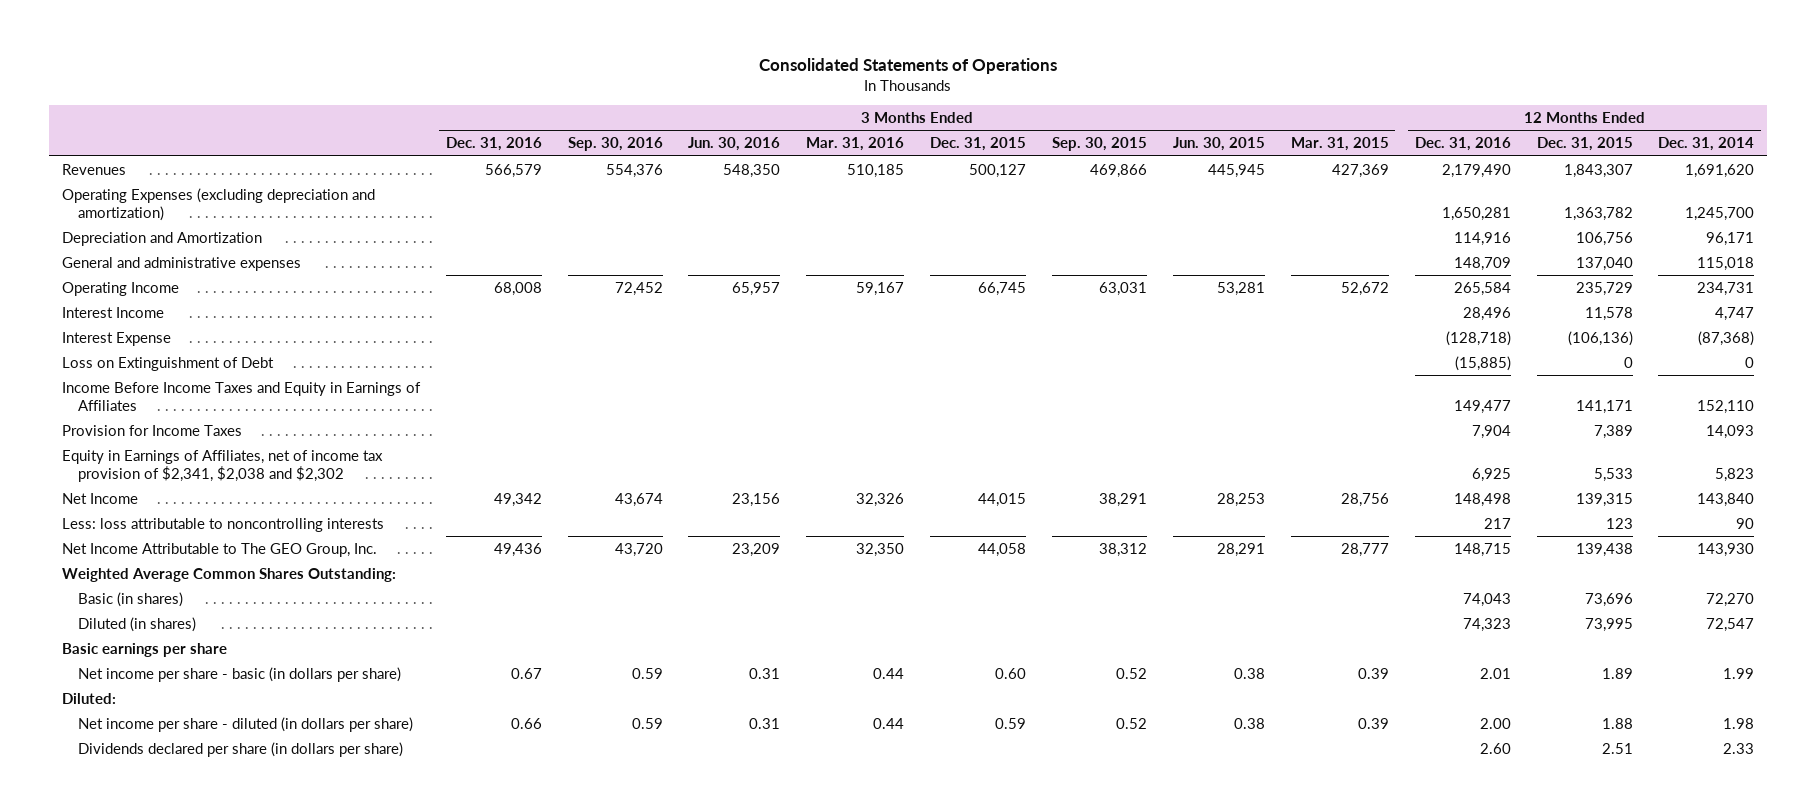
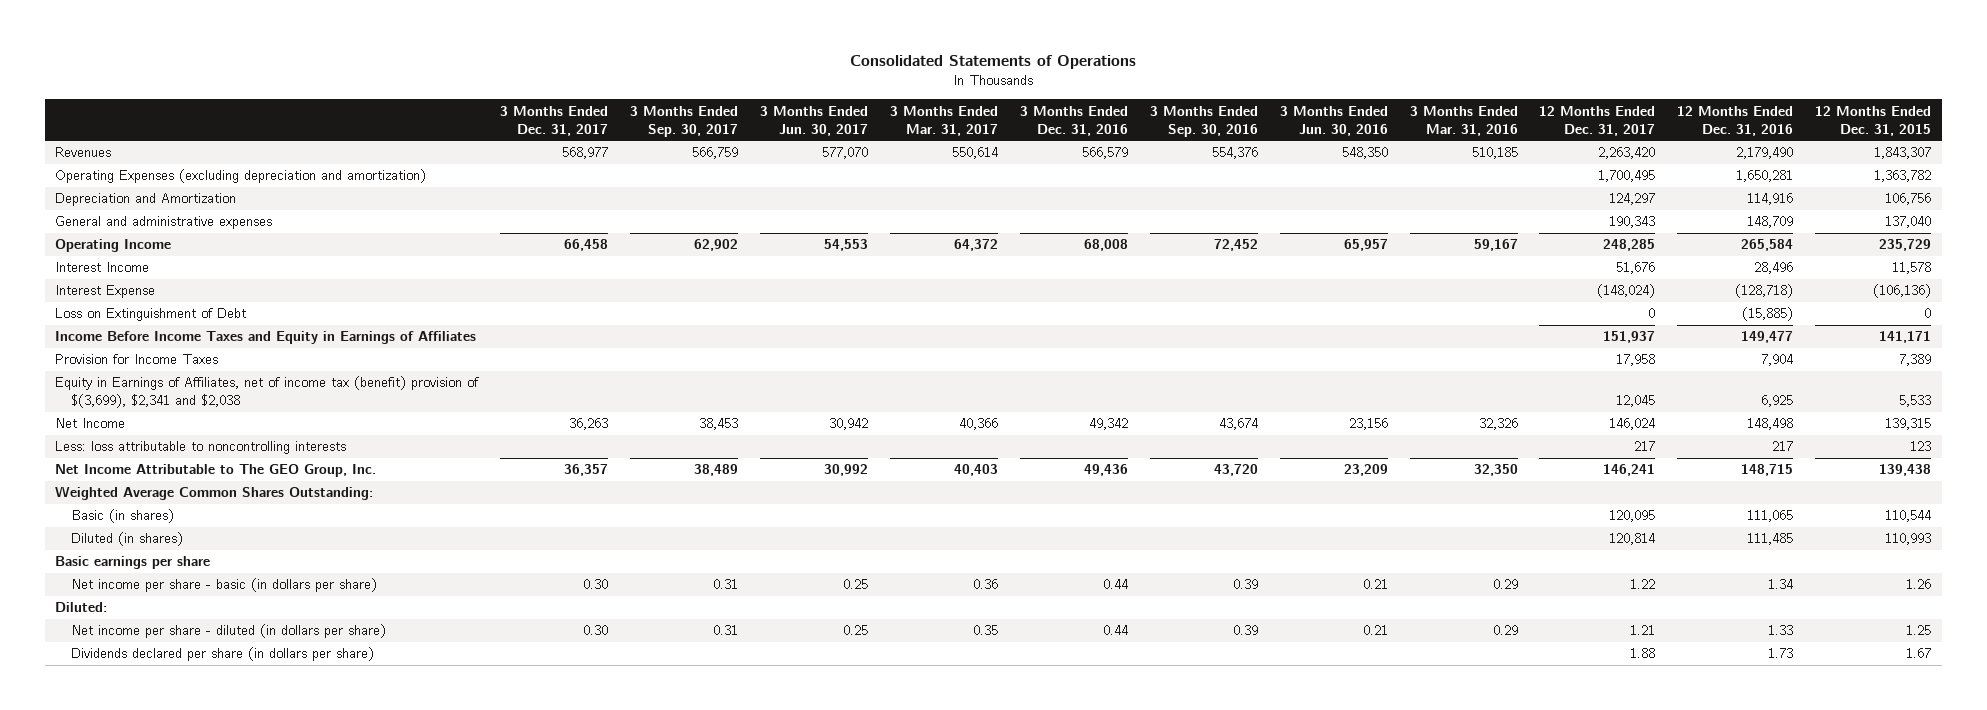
[930,137,1027,152] Dec. 31, 2015 -> none
[1052,137,1148,152] Sep. 30, 2015 -> none
[1172,137,1265,152] Jun. 30, 2015 -> none
[1290,137,1389,152] Mar. 31, 2015 -> none
[1658,137,1755,152] Dec. 31, 2014 -> none
none -> [500,105,609,136] 3 Months Ended Dec. 31, 2017
none -> [630,105,739,137] 3 Months Ended Sep. 30, 2017
none -> [760,105,869,136] 3 Months Ended Jun. 30, 2017
none -> [890,105,999,136] 3 Months Ended Mar. 31, 2017
none -> [1539,105,1656,136] 12 Months Ended Dec. 31, 2017
[61,449,383,482] Equity in Earnings of Affiliates, net of income tax provision of $2,341, $2,038 and $2,302 -> [55,376,480,409] Equity in Earnings of Affiliates, net of income tax (benefit) provision of $(3,699), $2,341 and $2,038
[1462,592,1511,607] 74,043 -> [1747,510,1794,523] 111,065
[1584,592,1633,607] 73,696 -> [1885,510,1932,523] 110,544
[1462,617,1511,632] 74,323 -> [1747,533,1794,546] 111,485
[1584,617,1633,632] 73,995 -> [1885,533,1932,546] 110,993
[510,667,542,679] 0.67 -> [1102,579,1128,590] 0.44
[631,667,663,679] 0.59 -> [1232,579,1258,590] 0.39
[749,667,781,679] 0.31 -> [1362,579,1388,590] 0.21
[873,667,905,679] 0.44 -> [1492,579,1518,590] 0.29
[1479,667,1511,679] 2.01 -> [1768,579,1794,590] 1.34
[1601,667,1633,679] 1.89 -> [1906,579,1932,590] 1.26
[510,717,542,729] 0.66 -> [1102,625,1128,636] 0.44
[631,717,663,729] 0.59 -> [1232,625,1258,636] 0.39
[749,717,781,729] 0.31 -> [1362,625,1388,636] 0.21
[873,717,905,729] 0.44 -> [1492,625,1518,636] 0.29
[1479,717,1511,729] 2.00 -> [1768,625,1794,636] 1.33
[1601,717,1633,729] 1.88 -> [1906,625,1932,636] 1.25
[1479,742,1511,754] 2.60 -> [1768,648,1794,659] 1.73
[1601,742,1633,754] 2.51 -> [1906,648,1932,659] 1.67

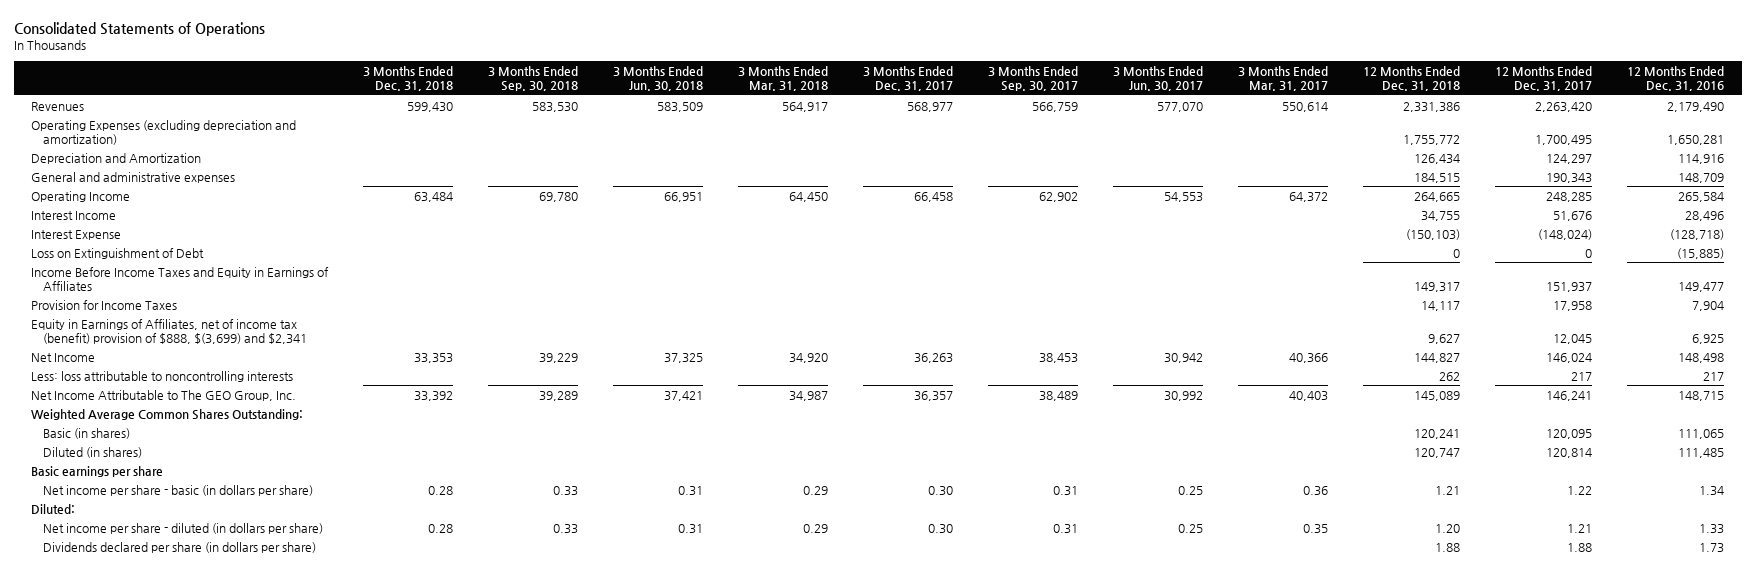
[1019,105,1128,136] 3 Months Ended Dec. 31, 2016 -> none
[1149,105,1258,137] 3 Months Ended Sep. 30, 2016 -> none
[1279,105,1388,136] 3 Months Ended Jun. 30, 2016 -> none
[1409,105,1518,136] 3 Months Ended Mar. 31, 2016 -> none
[1815,105,1932,136] 12 Months Ended Dec. 31, 2015 -> none
none -> [363,66,454,92] 3 Months Ended Dec. 31, 2018
none -> [488,66,579,92] 3 Months Ended Sep. 30, 2018
none -> [613,66,704,92] 3 Months Ended Jun. 30, 2018
none -> [738,66,829,92] 3 Months Ended Mar. 31, 2018
none -> [1363,66,1461,92] 12 Months Ended Dec. 31, 2018
[55,376,480,409] Equity in Earnings of Affiliates, net of income tax (benefit) provision of $(3,699), $2,341 and $2,038 -> [31,318,308,345] Equity in Earnings of Affiliates, net of income tax (benefit) provision of $888, $(3,699) and $2,341

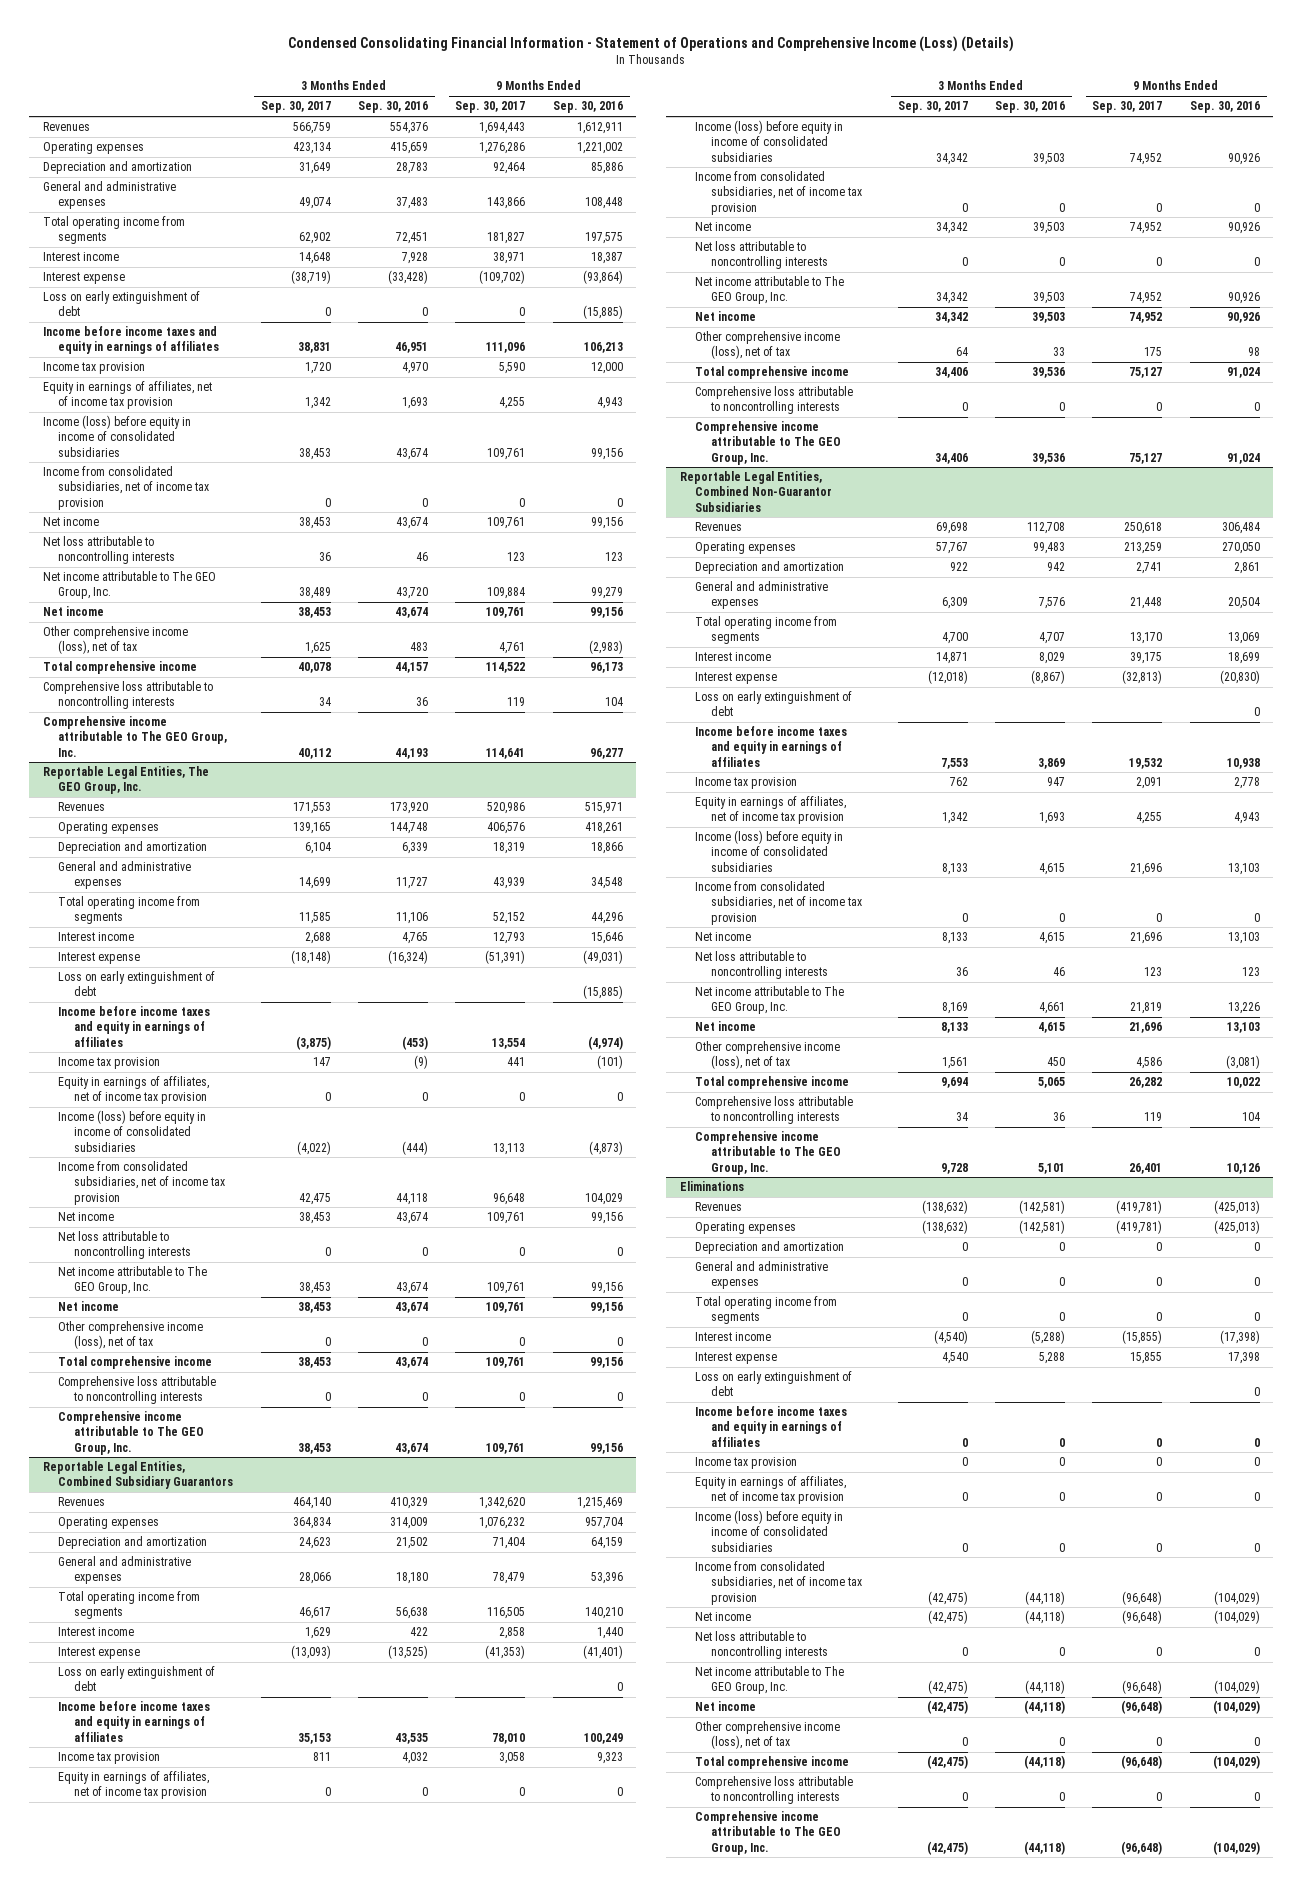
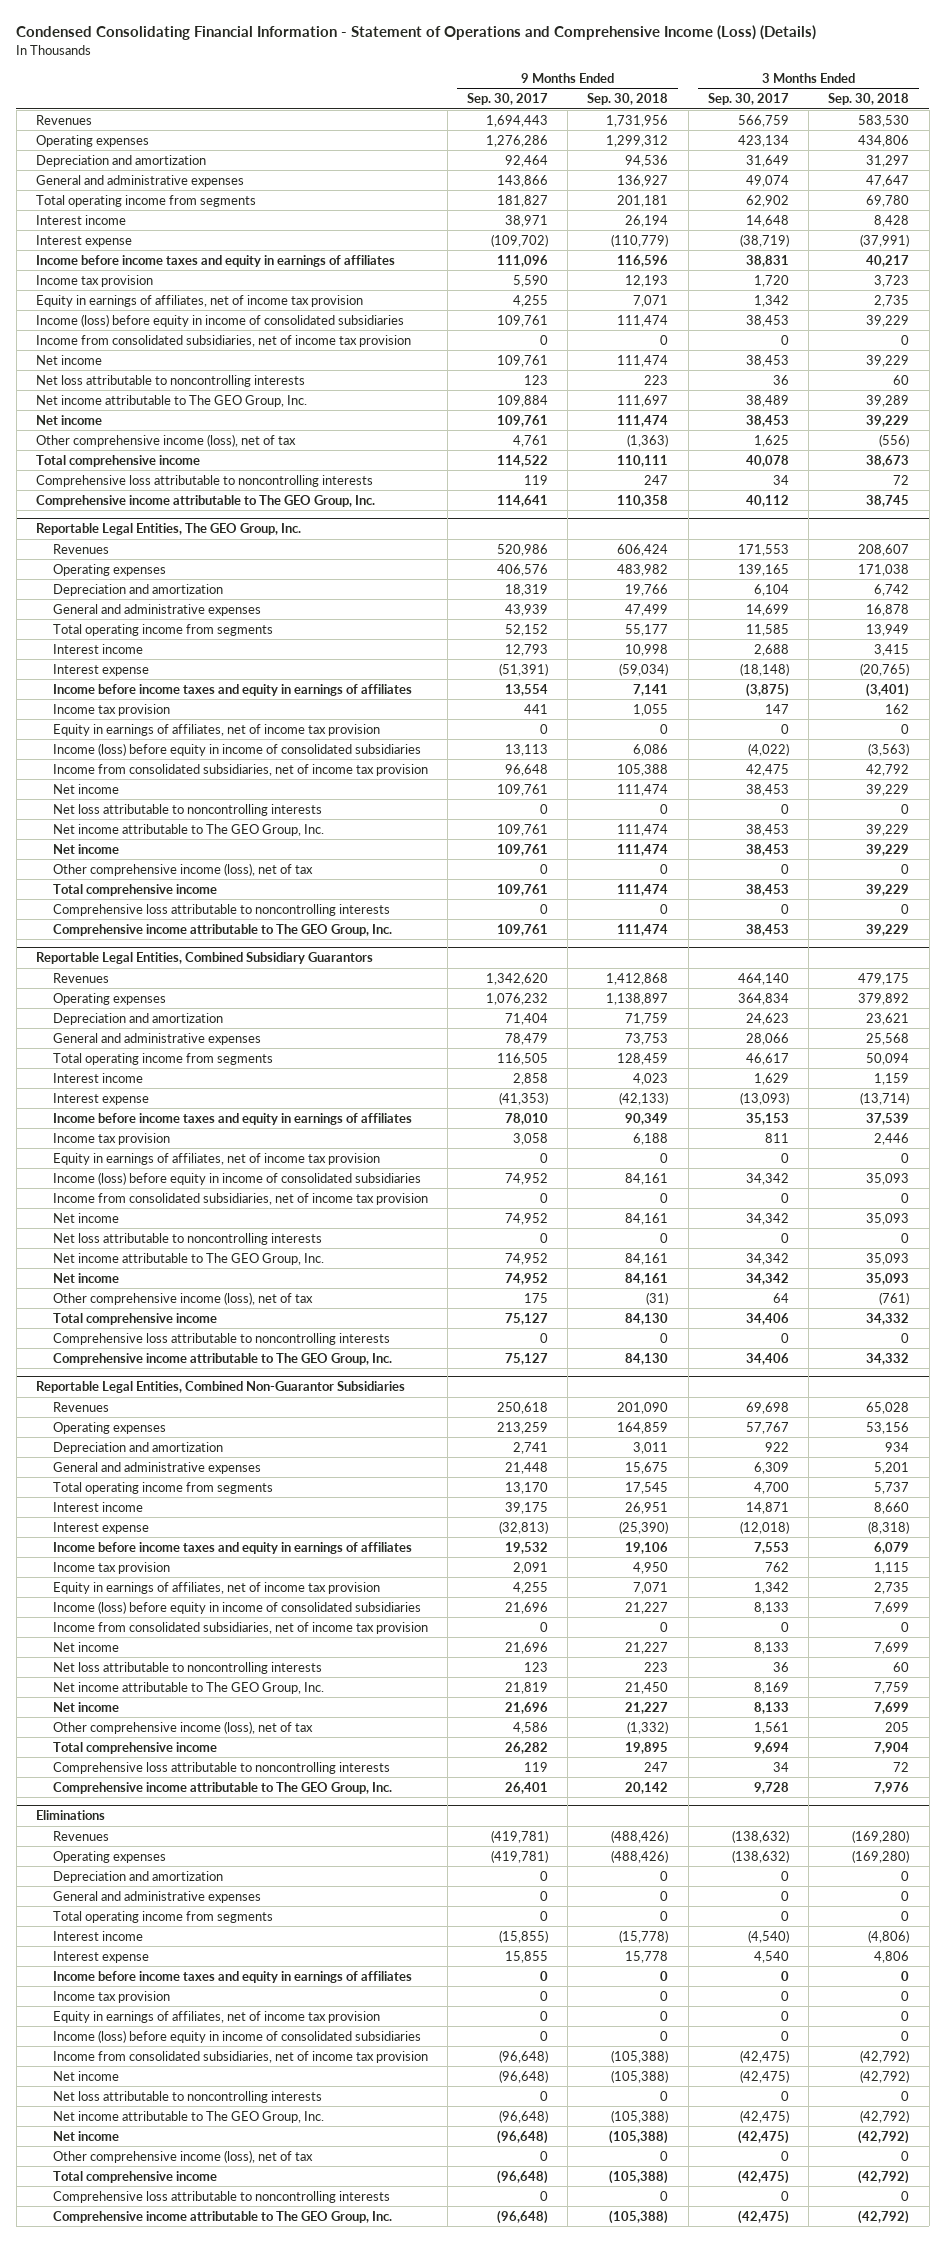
[358,101,429,114] Sep. 30, 2016 -> none
[552,101,623,114] Sep. 30, 2016 -> none
none -> [587,93,669,106] Sep. 30, 2018
none -> [828,93,910,106] Sep. 30, 2018
[42,291,200,317] Loss on early extinguishment of debt -> none
[58,971,216,997] Loss on early extinguishment of debt -> none
[58,1666,216,1692] Loss on early extinguishment of debt -> none
[695,691,853,717] Loss on early extinguishment of debt -> none
[695,1371,853,1397] Loss on early extinguishment of debt -> none

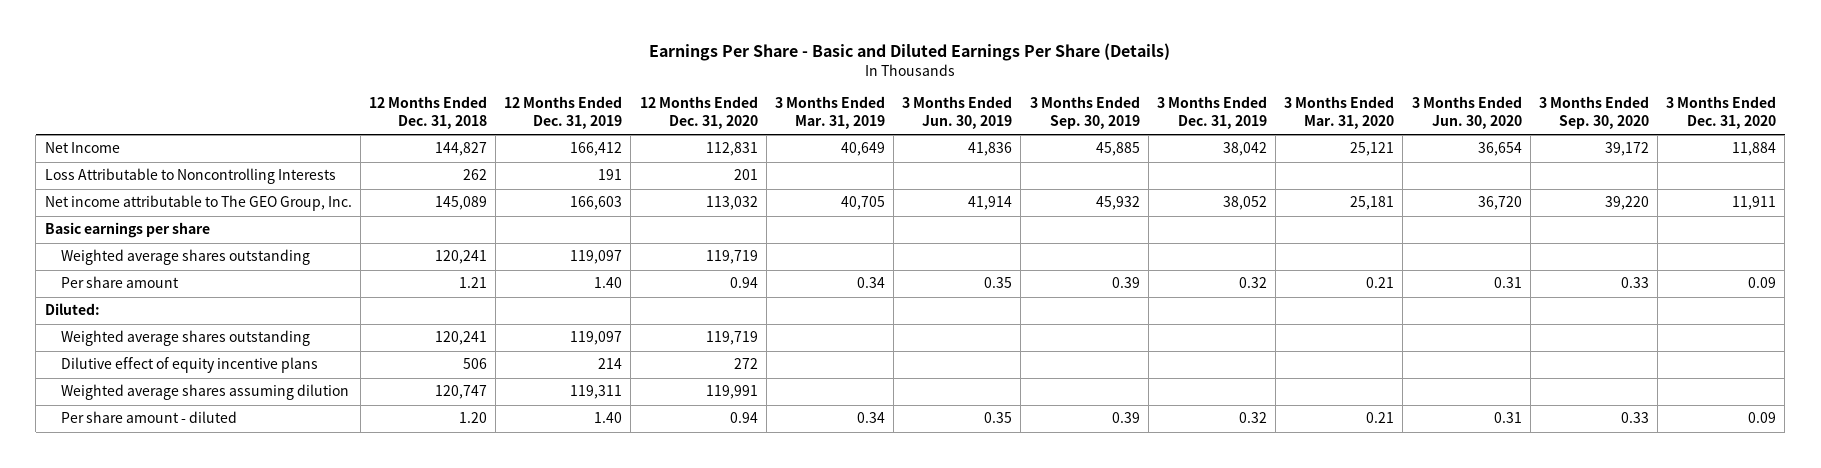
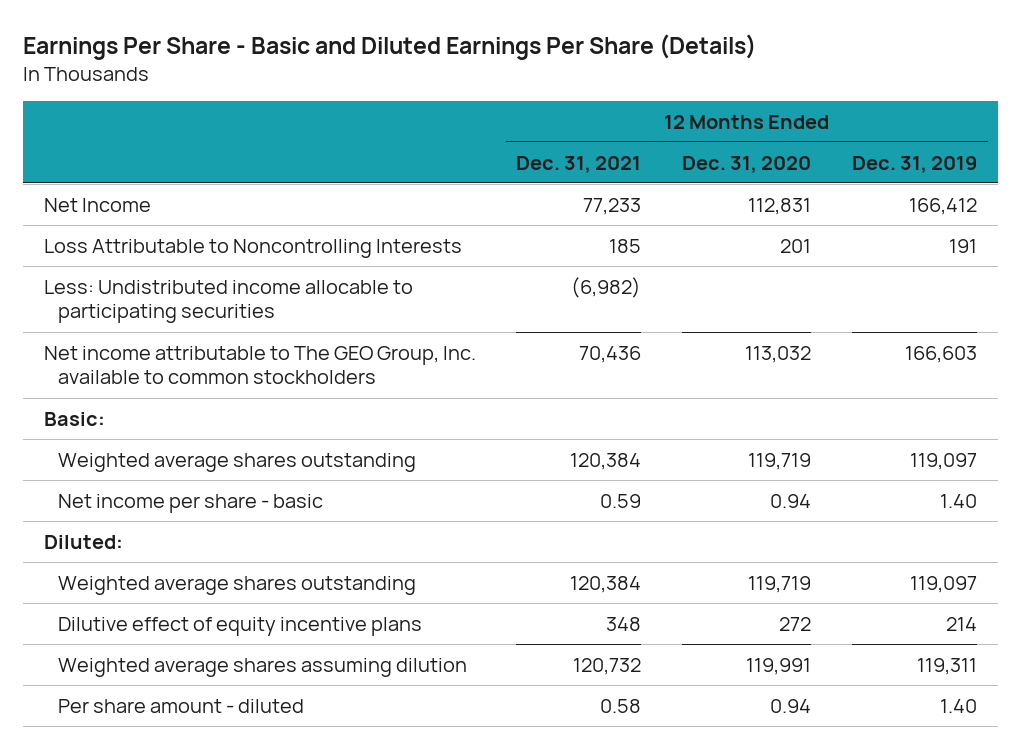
[368,96,487,130] 12 Months Ended Dec. 31, 2018 -> none
[774,96,885,130] 3 Months Ended Mar. 31, 2019 -> none
[902,96,1013,130] 3 Months Ended Jun. 30, 2019 -> none
[1029,96,1140,130] 3 Months Ended Sep. 30, 2019 -> none
[1156,96,1267,130] 3 Months Ended Dec. 31, 2019 -> none
[1284,96,1395,130] 3 Months Ended Mar. 31, 2020 -> none
[1411,96,1522,130] 3 Months Ended Jun. 30, 2020 -> none
[1538,96,1649,130] 3 Months Ended Sep. 30, 2020 -> none
[1666,96,1777,130] 3 Months Ended Dec. 31, 2020 -> none
none -> [516,155,642,173] Dec. 31, 2021
none -> [43,279,413,324] Less: Undistributed income allocable to participating securities
[44,195,352,212] Net income attributable to The GEO Group, Inc. -> [43,345,476,385] Net income attributable to The GEO Group, Inc. available to common stockholders
[44,222,210,239] Basic earnings per share -> [43,411,105,426] Basic:
[61,276,180,289] Per share amount -> [58,493,324,513] Net income per share - basic

